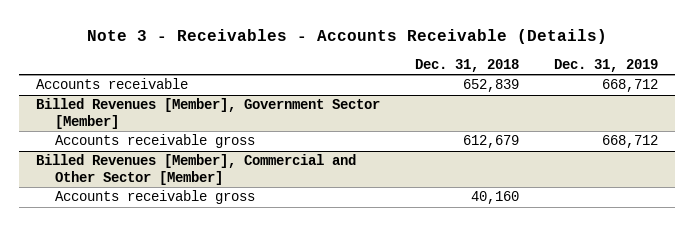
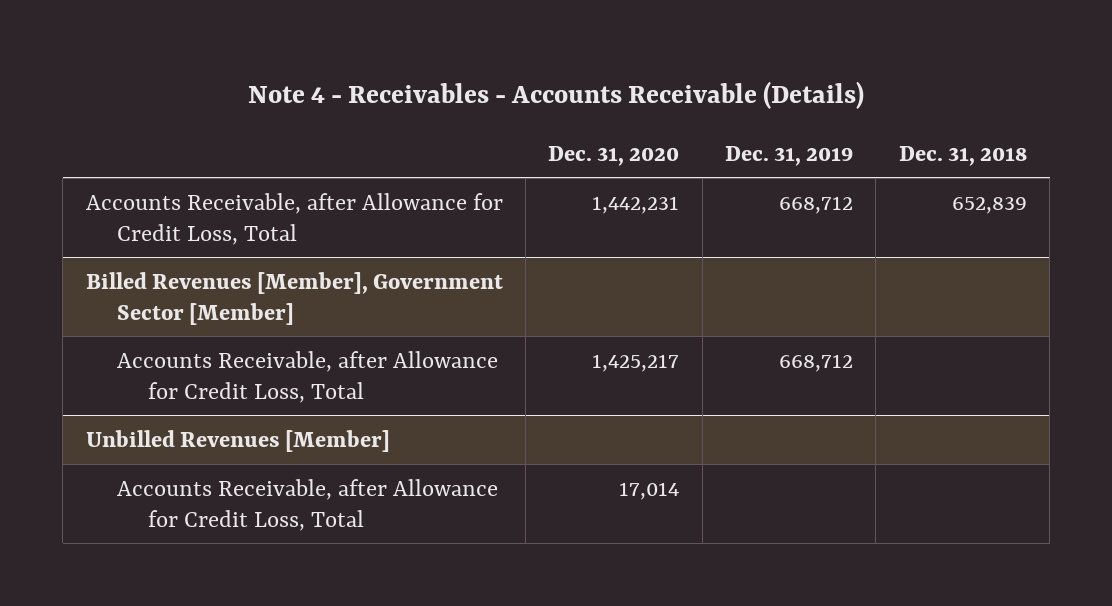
[87,28,608,44] Note 3 - Receivables - Accounts Receivable (Details) -> [248,80,865,109] Note 4 - Receivables - Accounts Receivable (Details)
none -> [548,145,680,166] Dec. 31, 2020
[36,78,189,90] Accounts receivable -> [85,192,503,245] Accounts Receivable, after Allowance for Credit Loss, Total
[54,134,255,149] Accounts receivable gross -> none
[36,154,357,185] Billed Revenues [Member], Commercial and Other Sector [Member] -> none
[54,190,255,205] Accounts receivable gross -> none
none -> [116,350,498,403] Accounts Receivable, after Allowance for Credit Loss, Total
none -> [85,429,390,452] Unbilled Revenues [Member]
none -> [116,478,498,531] Accounts Receivable, after Allowance for Credit Loss, Total

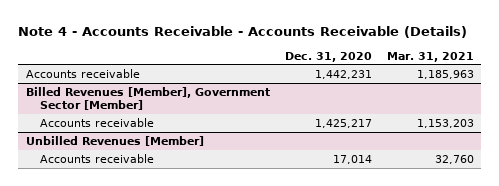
[248,80,865,109] Note 4 - Receivables - Accounts Receivable (Details) -> [18,25,468,38] Note 4 - Accounts Receivable - Accounts Receivable (Details)
[724,145,853,166] Dec. 31, 2019 -> none
[898,145,1027,166] Dec. 31, 2018 -> none
none -> [386,51,474,62] Mar. 31, 2021
[85,192,503,245] Accounts Receivable, after Allowance for Credit Loss, Total -> [25,68,140,78] Accounts receivable
[116,350,498,403] Accounts Receivable, after Allowance for Credit Loss, Total -> [39,117,154,127] Accounts receivable
[116,478,498,531] Accounts Receivable, after Allowance for Credit Loss, Total -> [39,153,154,163] Accounts receivable

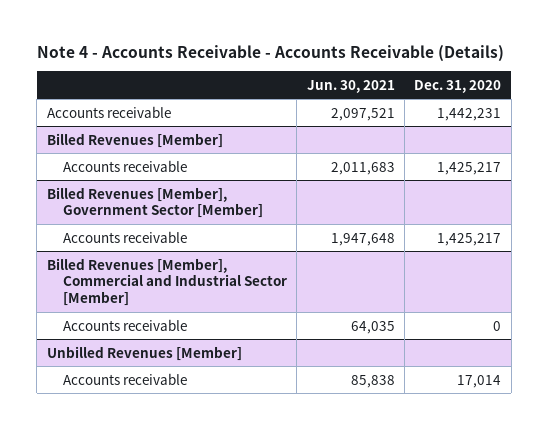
[386,51,474,62] Mar. 31, 2021 -> none
none -> [306,79,395,93] Jun. 30, 2021
none -> [46,132,223,148] Billed Revenues [Member]
none -> [62,159,187,172] Accounts receivable
none -> [46,257,287,306] Billed Revenues [Member], Commercial and Industrial Sector [Member]
none -> [62,318,187,331] Accounts receivable

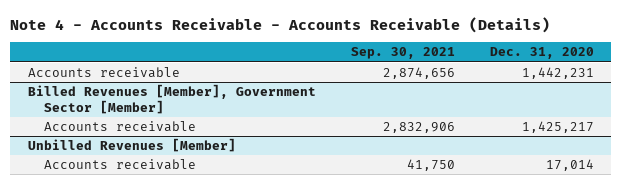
[306,79,395,93] Jun. 30, 2021 -> none
none -> [350,47,455,60] Sep. 30, 2021
[46,132,223,148] Billed Revenues [Member] -> none
[62,159,187,172] Accounts receivable -> none
[46,257,287,306] Billed Revenues [Member], Commercial and Industrial Sector [Member] -> none
[62,318,187,331] Accounts receivable -> none

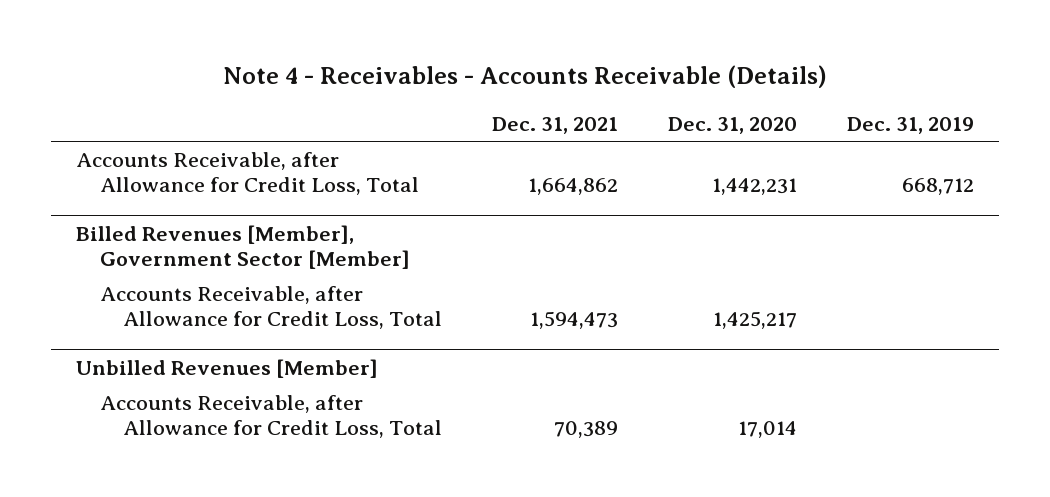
[10,16,551,33] Note 4 - Accounts Receivable - Accounts Receivable (Details) -> [222,65,827,89] Note 4 - Receivables - Accounts Receivable (Details)
[350,47,455,60] Sep. 30, 2021 -> none
none -> [492,116,619,134] Dec. 31, 2021
none -> [846,116,974,134] Dec. 31, 2019
[27,67,180,79] Accounts receivable -> [75,152,419,196] Accounts Receivable, after Allowance for Credit Loss, Total
[44,121,197,133] Accounts receivable -> [99,286,443,330] Accounts Receivable, after Allowance for Credit Loss, Total
[44,159,197,171] Accounts receivable -> [99,395,443,439] Accounts Receivable, after Allowance for Credit Loss, Total

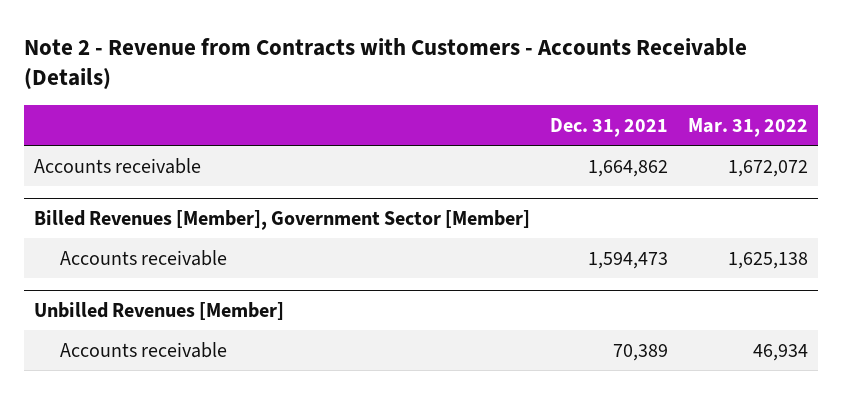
[222,65,827,89] Note 4 - Receivables - Accounts Receivable (Details) -> [23,37,747,91] Note 2 - Revenue from Contracts with Customers - Accounts Receivable (Details)
[667,116,797,134] Dec. 31, 2020 -> none
[846,116,974,134] Dec. 31, 2019 -> none
none -> [687,117,808,137] Mar. 31, 2022
[75,152,419,196] Accounts Receivable, after Allowance for Credit Loss, Total -> [33,157,201,174] Accounts receivable
[99,286,443,330] Accounts Receivable, after Allowance for Credit Loss, Total -> [60,249,228,266] Accounts receivable
[99,395,443,439] Accounts Receivable, after Allowance for Credit Loss, Total -> [60,341,228,358] Accounts receivable

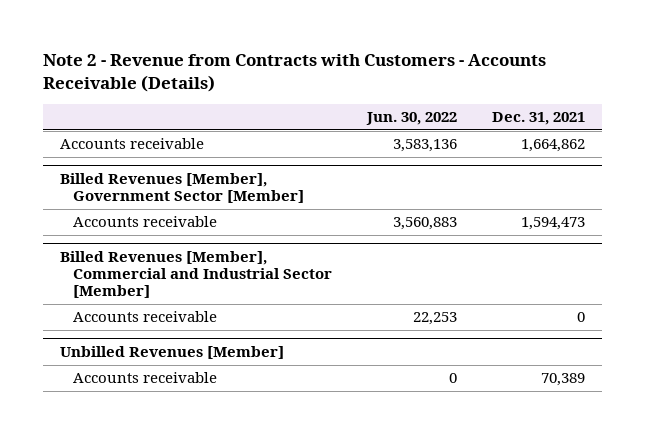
[687,117,808,137] Mar. 31, 2022 -> none
none -> [365,112,457,126] Jun. 30, 2022
none -> [60,250,332,299] Billed Revenues [Member], Commercial and Industrial Sector [Member]
none -> [72,311,217,323] Accounts receivable

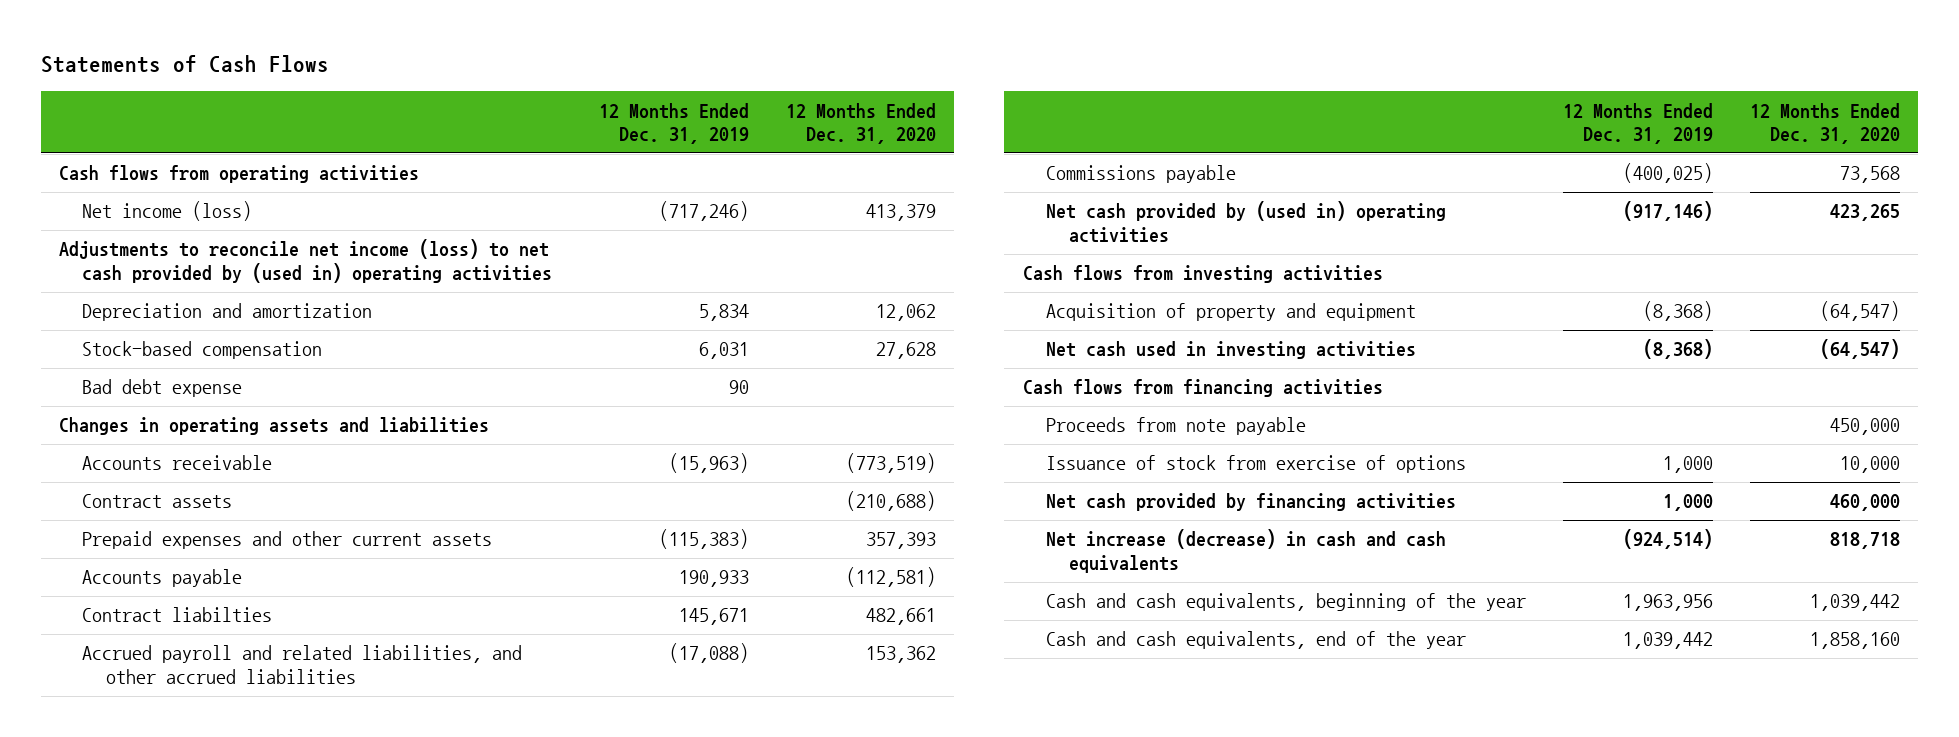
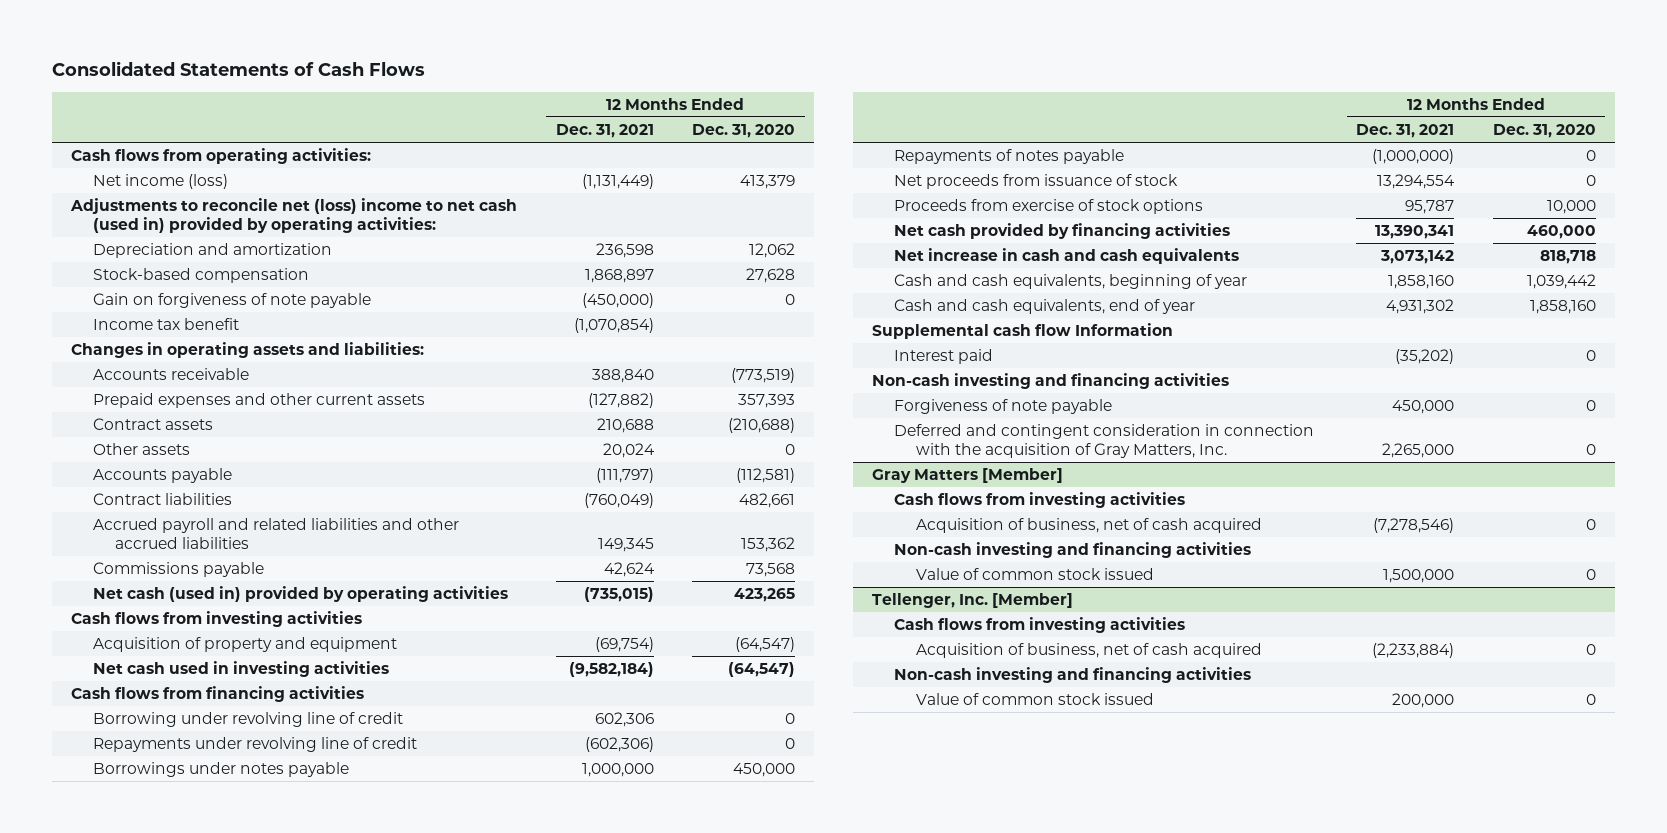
[40,55,329,74] Statements of Cash Flows -> [52,61,426,77] Consolidated Statements of Cash Flows
[599,102,750,145] 12 Months Ended Dec. 31, 2019 -> none
none -> [555,123,654,138] Dec. 31, 2021
[59,165,420,184] Cash flows from operating activities -> [71,147,372,164] Cash flows from operating activities:
[59,239,553,284] Adjustments to reconcile net income (loss) to net cash provided by (used in) operating activities -> [70,197,518,234] Adjustments to reconcile net (loss) income to net cash (used in) provided by operating activities:
[82,379,243,398] Bad debt expense -> none
none -> [93,292,372,308] Gain on forgiveness of note payable
none -> [93,317,240,330] Income tax benefit
[59,417,490,436] Changes in operating assets and liabilities -> [71,341,425,358] Changes in operating assets and liabilities:
[82,494,233,509] Contract assets -> [93,417,214,430] Contract assets
none -> [93,442,191,455] Other assets
[82,607,273,623] Contract liabilties -> [93,492,233,505] Contract liabilities
[82,645,523,685] Accrued payroll and related liabilities, and other accrued liabilities -> [93,517,460,550] Accrued payroll and related liabilities and other accrued liabilities
[1045,201,1446,244] Net cash provided by (used in) operating activities -> [93,585,509,602] Net cash (used in) provided by operating activities
none -> [93,711,404,727] Borrowing under revolving line of credit
none -> [93,736,418,752] Repayments under revolving line of credit
[1045,417,1306,436] Proceeds from note payable -> [93,761,350,777] Borrowings under notes payable
none -> [893,148,1124,164] Repayments of notes payable
none -> [893,173,1178,189] Net proceeds from issuance of stock
[1045,455,1466,474] Issuance of stock from exercise of options -> [893,198,1203,214] Proceeds from exercise of stock options
[1045,529,1446,574] Net increase (decrease) in cash and cash equivalents -> [893,247,1239,264] Net increase in cash and cash equivalents
[1045,593,1526,612] Cash and cash equivalents, beginning of the year -> [893,273,1247,289] Cash and cash equivalents, beginning of year
[1045,631,1466,650] Cash and cash equivalents, end of the year -> [893,298,1195,314] Cash and cash equivalents, end of year
none -> [871,322,1173,339] Supplemental cash flow Information
none -> [893,348,993,364] Interest paid
none -> [871,372,1229,389] Non-cash investing and financing activities
none -> [893,398,1112,414] Forgiveness of note payable
none -> [893,423,1314,459] Deferred and contingent consideration in connection with the acquisition of Gray Matters, Inc.
none -> [871,467,1063,483] Gray Matters [Member]
none -> [893,491,1185,508] Cash flows from investing activities
none -> [915,517,1262,533] Acquisition of business, net of cash acquired
none -> [893,541,1251,558] Non-cash investing and financing activities
none -> [915,567,1154,580] Value of common stock issued
none -> [871,592,1073,608] Tellenger, Inc. [Member]
none -> [893,616,1185,633] Cash flows from investing activities
none -> [915,642,1262,658] Acquisition of business, net of cash acquired
none -> [893,666,1251,683] Non-cash investing and financing activities
none -> [915,692,1154,705] Value of common stock issued

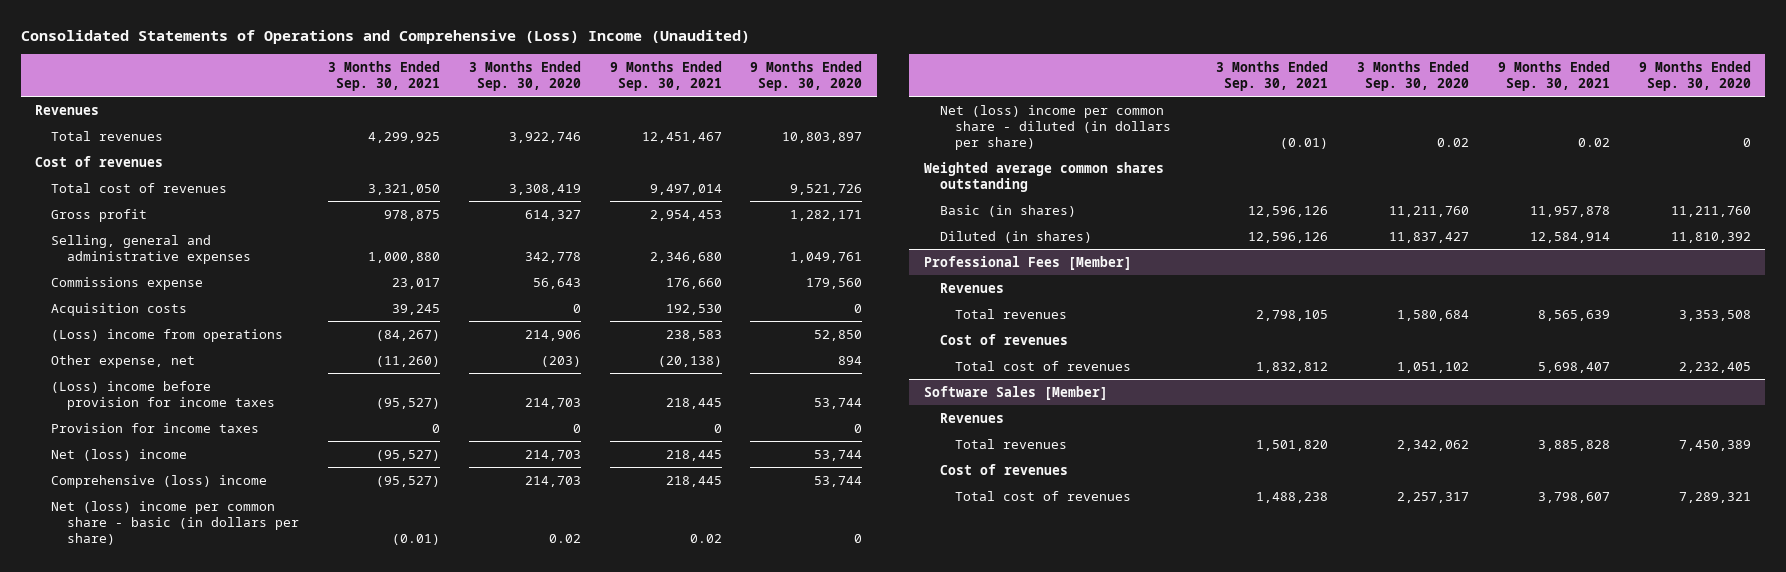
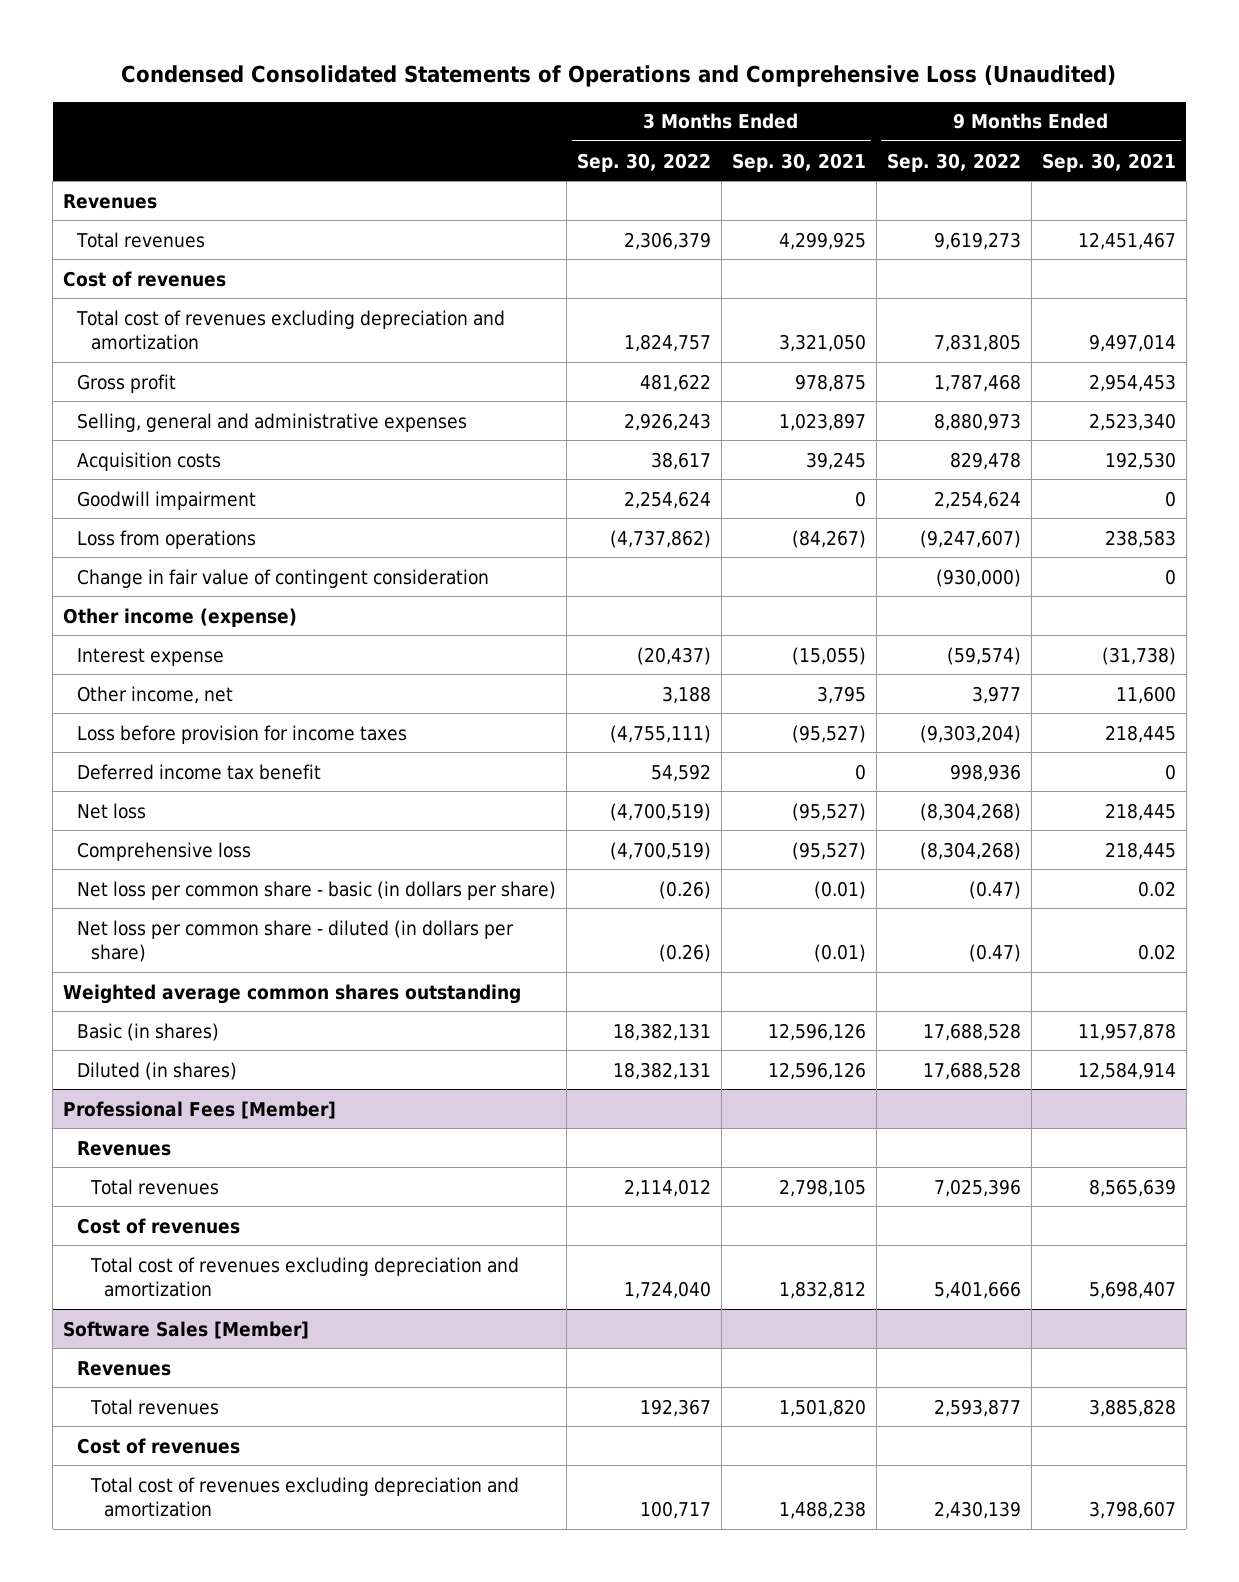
[20,30,750,45] Consolidated Statements of Operations and Comprehensive (Loss) Income (Unaudited) -> [121,65,1117,88] Condensed Consolidated Statements of Operations and Comprehensive Loss (Unaudited)
[468,60,581,91] 3 Months Ended Sep. 30, 2020 -> none
[750,60,863,91] 9 Months Ended Sep. 30, 2020 -> none
none -> [576,152,711,172] Sep. 30, 2022
none -> [886,152,1021,172] Sep. 30, 2022
[51,182,228,193] Total cost of revenues -> [75,309,505,351] Total cost of revenues excluding depreciation and amortization
[51,276,204,290] Commissions expense -> none
[367,251,440,263] 1,000,880 -> [778,412,866,431] 1,023,897
[649,251,722,263] 2,346,680 -> [1088,412,1176,431] 2,523,340
none -> [76,490,256,510] Goodwill impairment
[51,328,284,342] (Loss) income from operations -> [76,529,256,549] Loss from operations
none -> [76,568,489,588] Change in fair value of contingent consideration
none -> [63,607,298,627] Other income (expense)
none -> [76,647,224,666] Interest expense
[51,354,196,368] Other expense, net -> [76,685,233,704] Other income, net
[375,355,440,367] (11,260) -> [816,685,866,704] 3,795
[657,355,722,367] (20,138) -> [1115,685,1176,704] 11,600
[51,380,275,410] (Loss) income before provision for income taxes -> [76,724,407,744] Loss before provision for income taxes
[51,422,260,433] Provision for income taxes -> [76,763,321,780] Deferred income tax benefit
[51,448,188,461] Net (loss) income -> [76,802,146,819] Net loss
[51,474,268,488] Comprehensive (loss) income -> [76,841,251,861] Comprehensive loss
[51,500,299,545] Net (loss) income per common share - basic (in dollars per share) -> [76,880,556,900] Net loss per common share - basic (in dollars per share)
[939,104,1172,150] Net (loss) income per common share - diluted (in dollars per share) -> [76,919,514,963] Net loss per common share - diluted (in dollars per share)
[955,360,1132,371] Total cost of revenues -> [89,1256,519,1298] Total cost of revenues excluding depreciation and amortization
[955,490,1132,501] Total cost of revenues -> [89,1476,519,1518] Total cost of revenues excluding depreciation and amortization

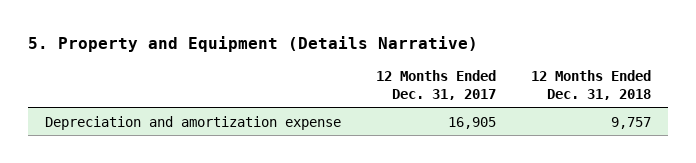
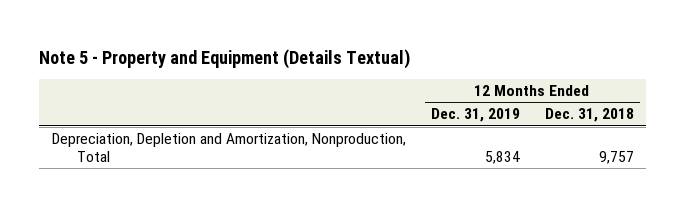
[27,35,478,52] 5. Property and Equipment (Details Narrative) -> [39,48,411,69] Note 5 - Property and Equipment (Details Textual)
[375,70,496,100] 12 Months Ended Dec. 31, 2017 -> none
none -> [430,108,520,123] Dec. 31, 2019
[45,115,342,130] Depreciation and amortization expense -> [51,133,406,163] Depreciation, Depletion and Amortization, Nonproduction, Total

